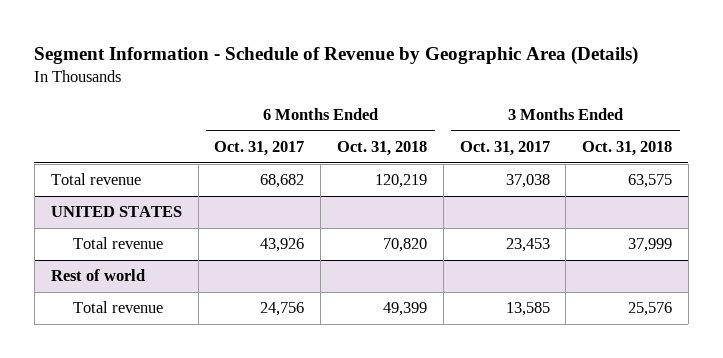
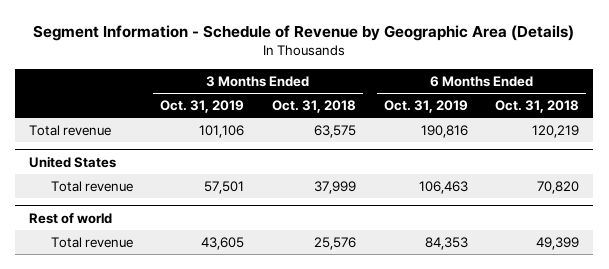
[214,140,305,156] Oct. 31, 2017 -> none
[459,140,550,156] Oct. 31, 2017 -> none
none -> [160,99,245,113] Oct. 31, 2019
none -> [383,99,468,113] Oct. 31, 2019
[50,206,182,218] UNITED STATES -> [29,155,117,168] United States

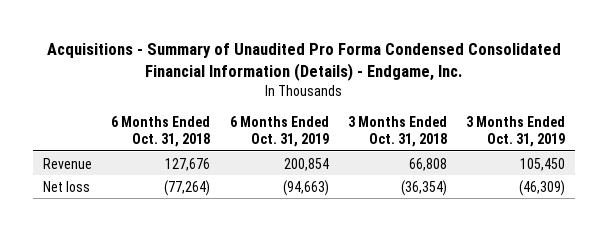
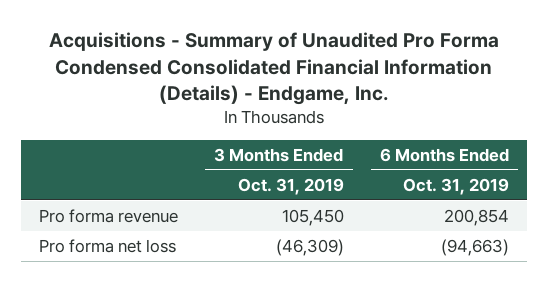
[111,116,211,148] 6 Months Ended Oct. 31, 2018 -> none
[347,116,447,148] 3 Months Ended Oct. 31, 2018 -> none
[43,157,93,169] Revenue -> [39,209,179,224] Pro forma revenue
[43,180,91,192] Net loss -> [39,239,177,254] Pro forma net loss

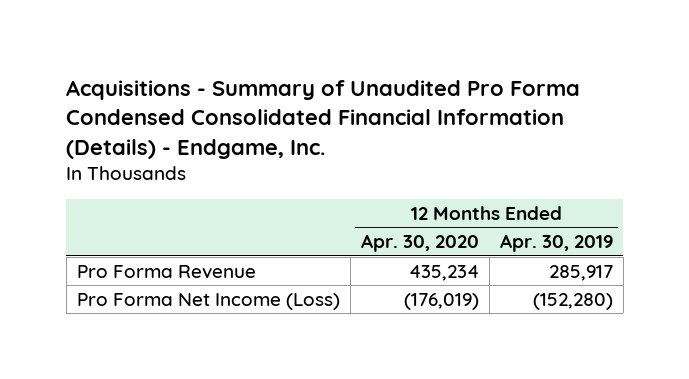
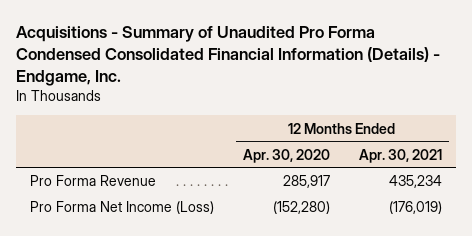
[499,234,613,253] Apr. 30, 2019 -> none
none -> [358,148,442,163] Apr. 30, 2021
[408,264,479,281] 435,234 -> [282,175,330,189] 285,917
[403,292,479,310] (176,019) -> [272,201,330,215] (152,280)

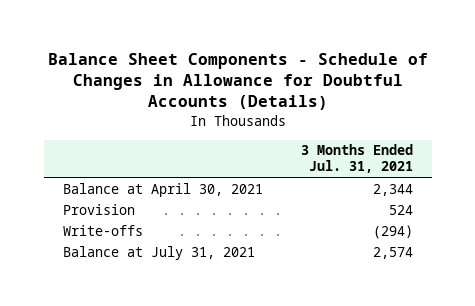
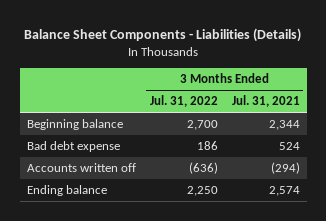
[47,52,428,111] Balance Sheet Components - Schedule of Changes in Allowance for Doubtful Accounts (Details) -> [24,27,302,42] Balance Sheet Components - Liabilities (Details)
none -> [149,95,218,108] Jul. 31, 2022
[62,182,263,197] Balance at April 30, 2021 -> [26,119,123,131] Beginning balance
[62,203,135,215] Provision -> [26,141,120,153] Bad debt expense
[62,224,143,236] Write-offs -> [26,163,136,173] Accounts written off
[62,245,255,260] Balance at July 31, 2021 -> [26,185,107,197] Ending balance

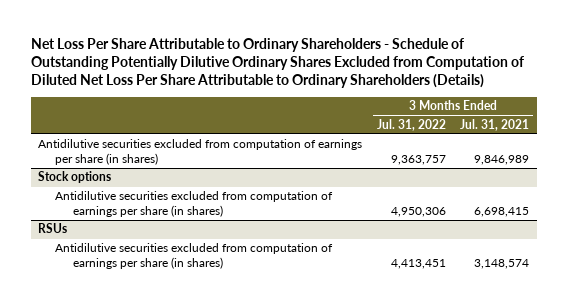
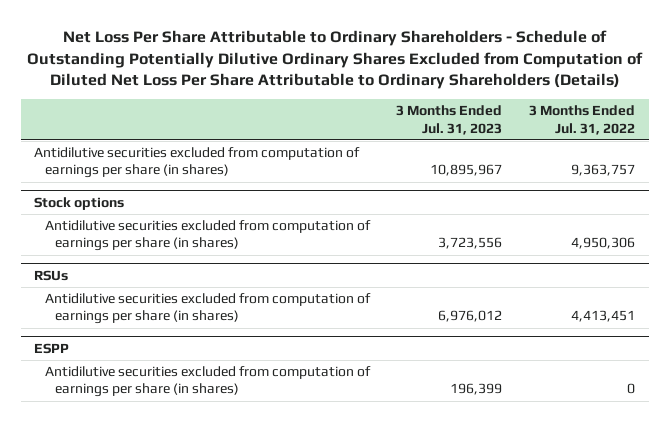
[460,118,530,131] Jul. 31, 2021 -> none
none -> [396,105,503,135] 3 Months Ended Jul. 31, 2023
none -> [34,342,70,354] ESPP
none -> [44,366,371,398] Antidilutive securities excluded from computation of earnings per share (in shares)

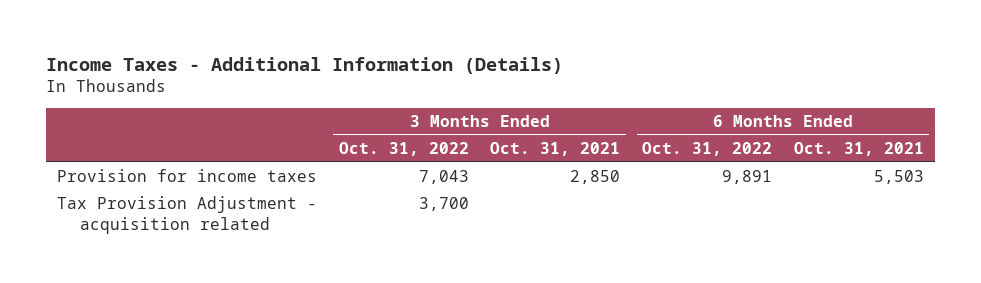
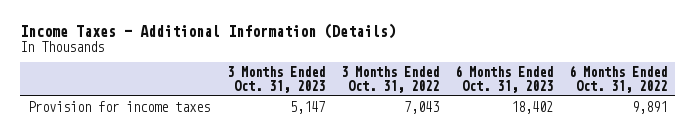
[490,142,621,157] Oct. 31, 2021 -> none
[793,142,924,157] Oct. 31, 2021 -> none
none -> [226,66,325,93] 3 Months Ended Oct. 31, 2023
none -> [455,65,554,93] 6 Months Ended Oct. 31, 2023
[57,196,318,234] Tax Provision Adjustment - acquisition related -> none

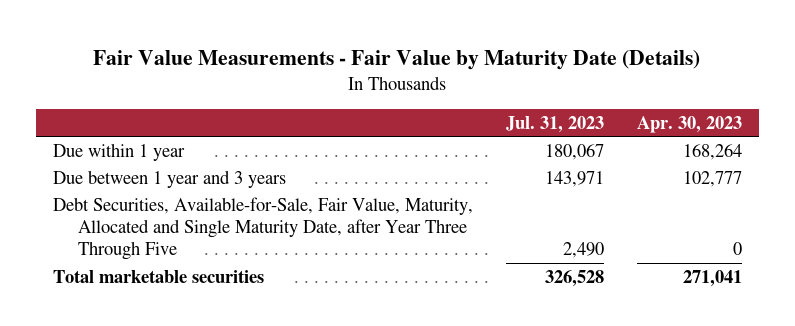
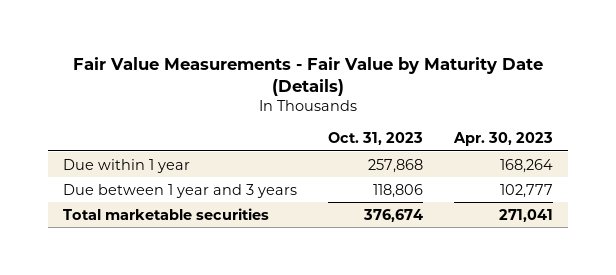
[505,115,604,133] Jul. 31, 2023 -> none
none -> [328,132,424,146] Oct. 31, 2023
[52,196,473,261] Debt Securities, Available-for-Sale, Fair Value, Maturity, Allocated and Single Maturity Date, after Year Three Through Five -> none

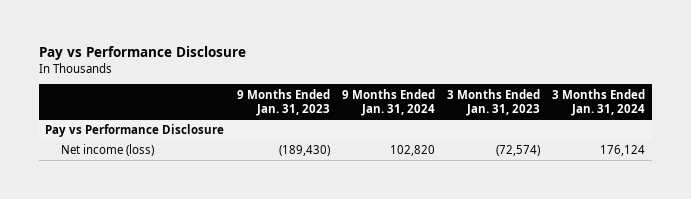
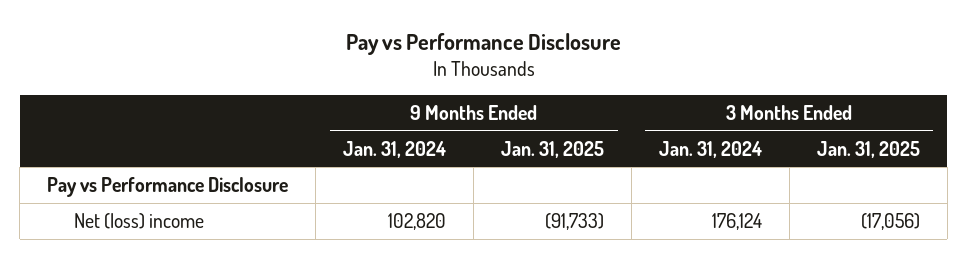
[236,88,330,117] 9 Months Ended Jan. 31, 2023 -> none
[447,88,541,117] 3 Months Ended Jan. 31, 2023 -> none
none -> [501,140,605,158] Jan. 31, 2025
none -> [816,140,920,158] Jan. 31, 2025
[61,144,155,157] Net income (loss) -> [73,212,204,229] Net (loss) income

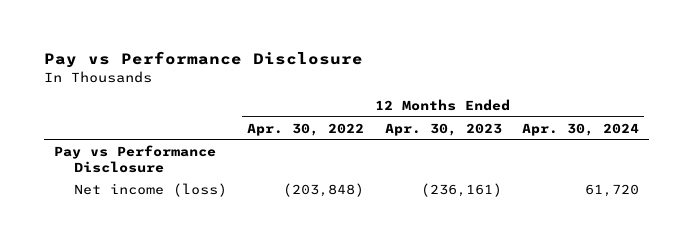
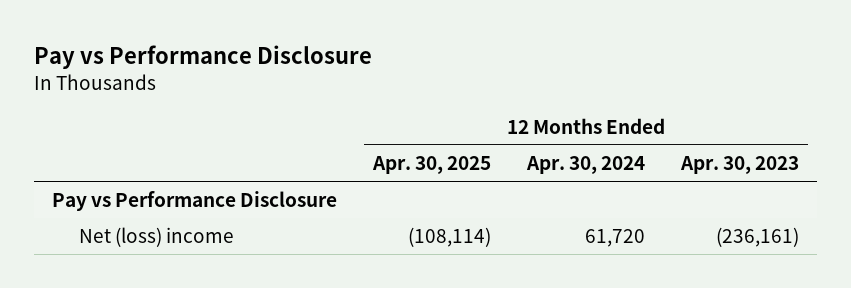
[247,122,365,136] Apr. 30, 2022 -> none
none -> [372,155,492,174] Apr. 30, 2025
[74,182,228,197] Net income (loss) -> [78,227,234,248] Net (loss) income

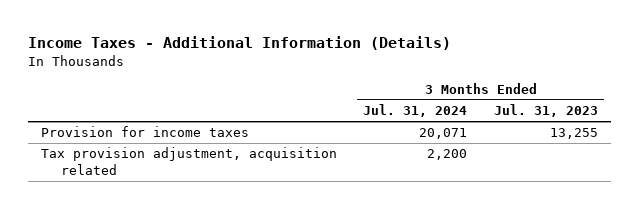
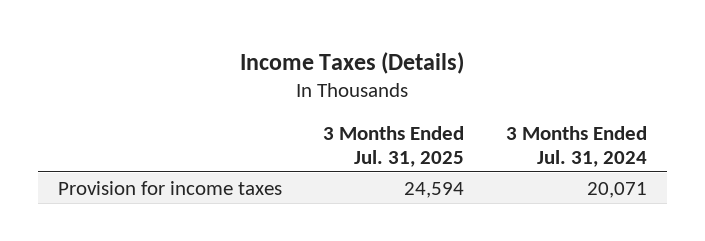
[27,36,451,51] Income Taxes - Additional Information (Details) -> [240,51,465,74] Income Taxes (Details)
[493,104,598,118] Jul. 31, 2023 -> none
none -> [323,125,465,167] 3 Months Ended Jul. 31, 2025
[41,147,338,175] Tax provision adjustment, acquisition related -> none

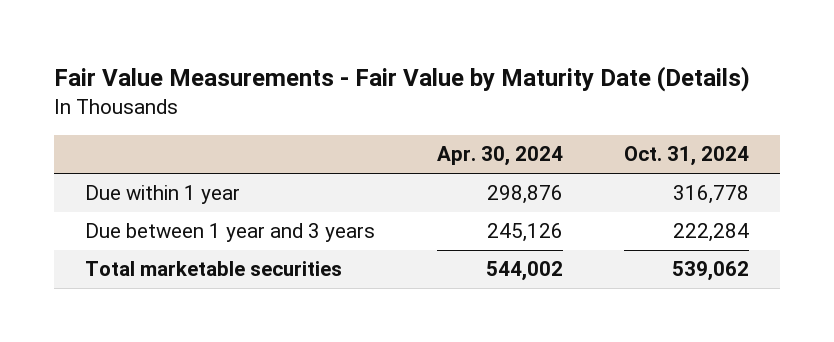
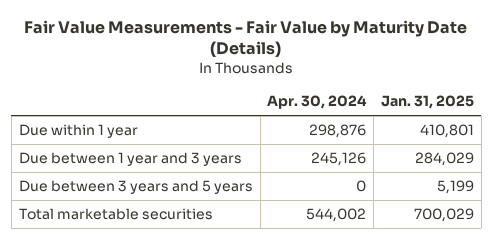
[623,146,749,167] Oct. 31, 2024 -> none
none -> [381,95,475,110] Jan. 31, 2025
none -> [18,180,253,195] Due between 3 years and 5 years

